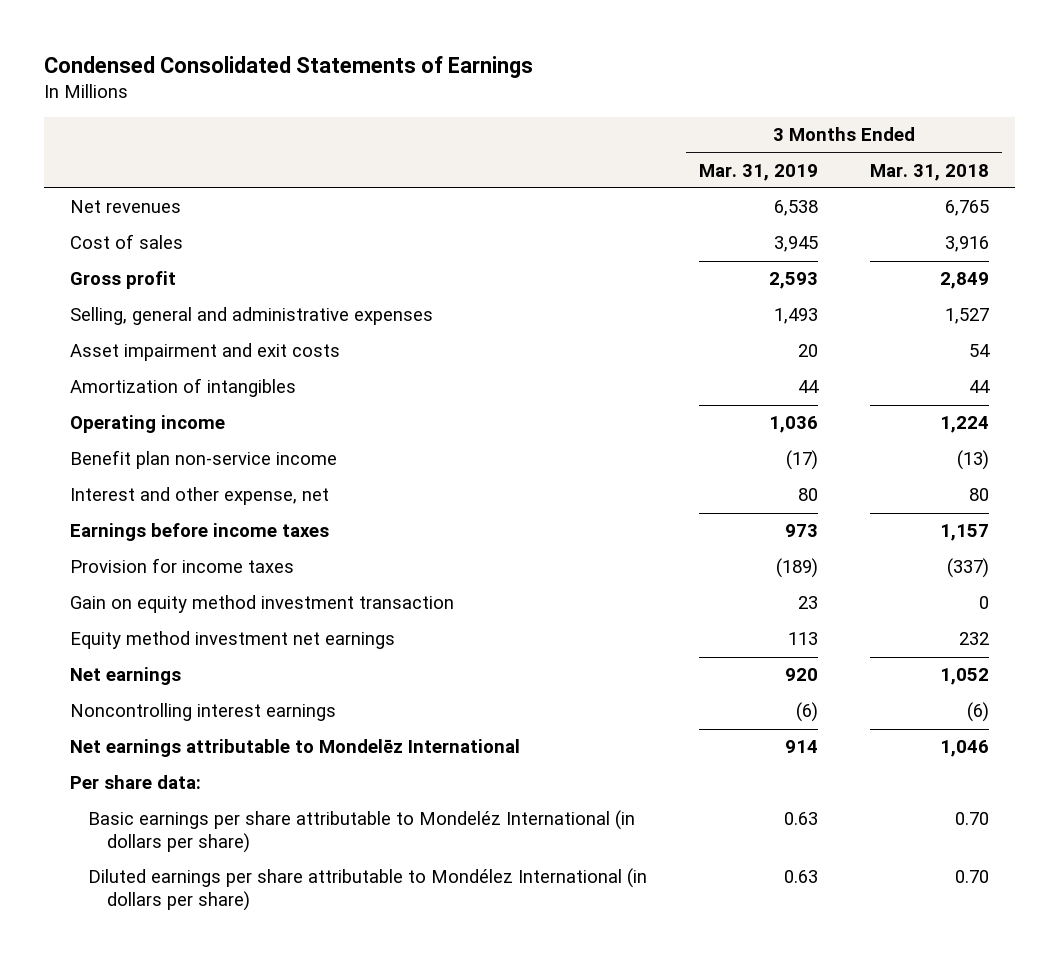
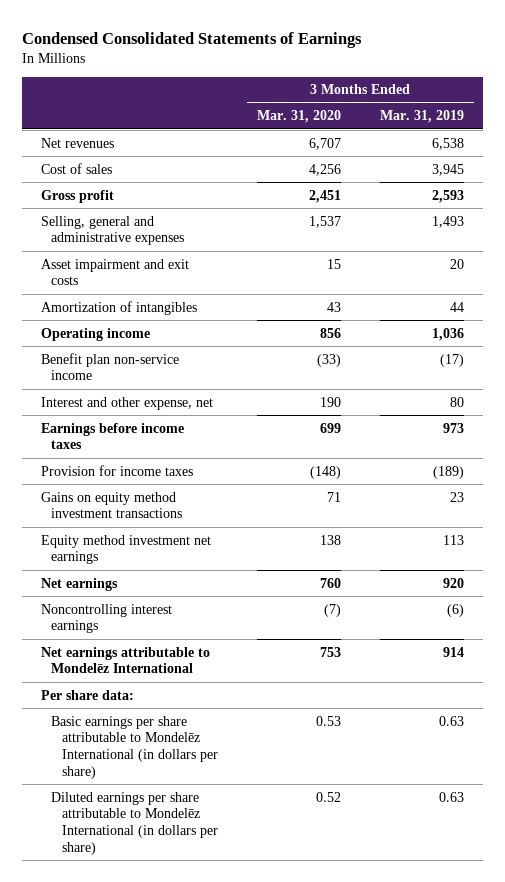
[870,163,990,181] Mar. 31, 2018 -> none
none -> [256,110,341,124] Mar. 31, 2020
[70,595,455,614] Gain on equity method investment transaction -> [41,491,183,519] Gains on equity method investment transactions
[88,810,636,854] Basic earnings per share attributable to Mondeléz International (in dollars per share) -> [51,715,218,779] Basic earnings per share attributable to Mondelēz International (in dollars per share)
[88,868,648,912] Diluted earnings per share attributable to Mondélez International (in dollars per share) -> [51,791,218,855] Diluted earnings per share attributable to Mondelēz International (in dollars per share)

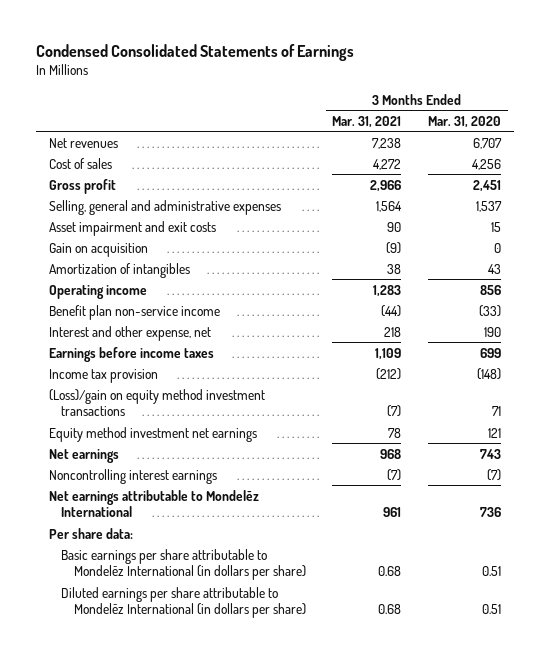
[379,110,464,124] Mar. 31, 2019 -> none
none -> [332,115,402,128] Mar. 31, 2021
none -> [48,242,148,257] Gain on acquisition
[41,464,194,476] Provision for income taxes -> [48,368,158,383] Income tax provision
[41,491,183,519] Gains on equity method investment transactions -> [48,388,265,417] (Loss)/gain on equity method investment transactions
[319,534,341,545] 138 -> [488,427,502,438] 121
[319,577,341,588] 760 -> [480,448,502,459] 743
[319,646,341,657] 753 -> [480,507,502,518] 736
[315,715,341,726] 0.53 -> [482,566,502,577] 0.51
[315,791,341,802] 0.52 -> [482,604,502,615] 0.51

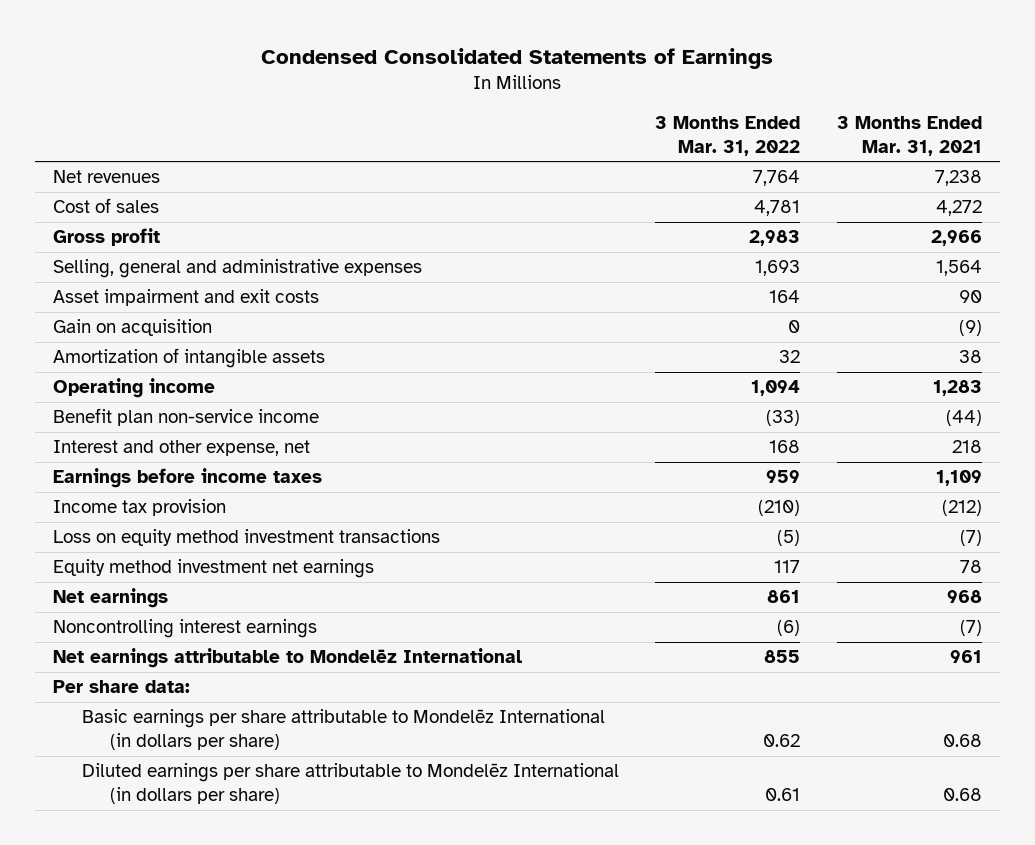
[428,115,502,128] Mar. 31, 2020 -> none
none -> [655,116,801,156] 3 Months Ended Mar. 31, 2022
[48,262,190,278] Amortization of intangibles -> [52,348,325,369] Amortization of intangible assets
[48,388,265,417] (Loss)/gain on equity method investment transactions -> [52,529,440,547] Loss on equity method investment transactions

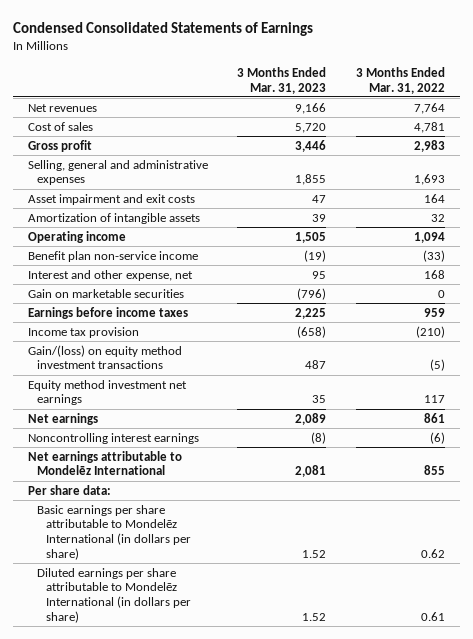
[836,116,982,156] 3 Months Ended Mar. 31, 2021 -> none
none -> [237,66,327,94] 3 Months Ended Mar. 31, 2023
[52,319,212,337] Gain on acquisition -> none
none -> [27,288,184,298] Gain on marketable securities
[52,529,440,547] Loss on equity method investment transactions -> [27,344,182,370] Gain/(loss) on equity method investment transactions

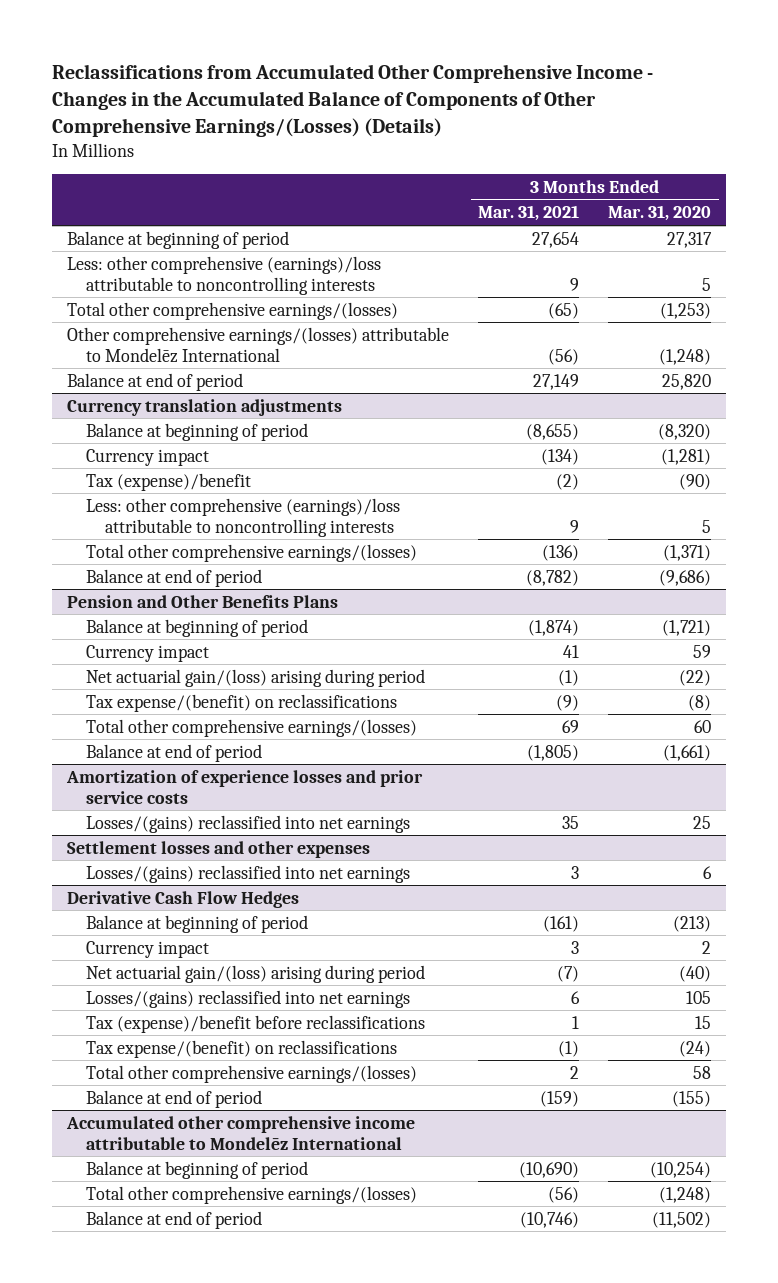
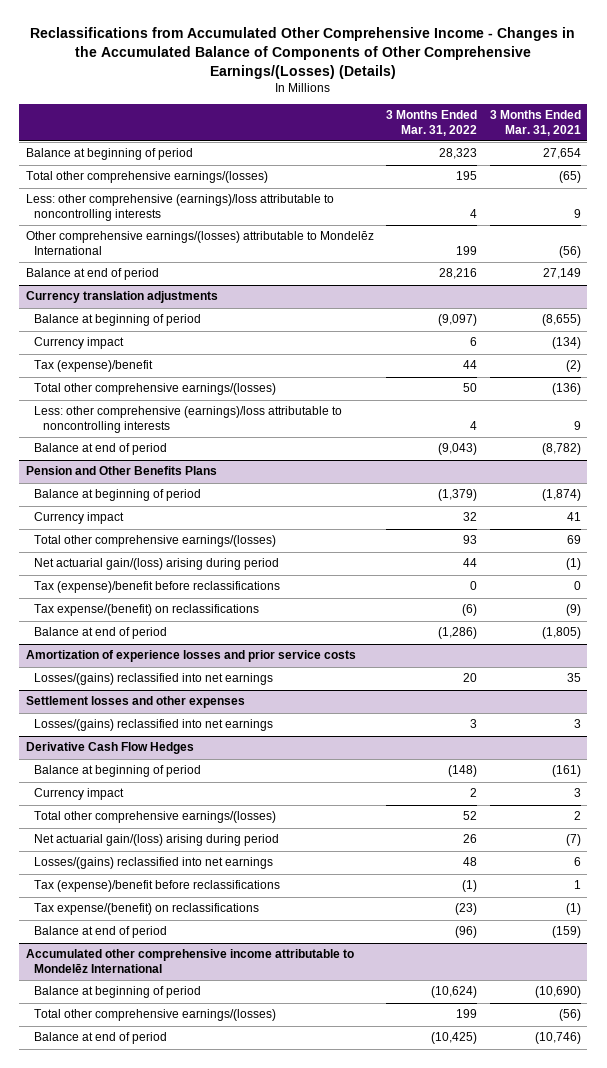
[608,205,712,222] Mar. 31, 2020 -> none
none -> [386,110,478,136] 3 Months Ended Mar. 31, 2022
[66,255,381,295] Less: other comprehensive (earnings)/loss attributable to noncontrolling interests -> [25,194,334,221] Less: other comprehensive (earnings)/loss attributable to noncontrolling interests
[86,497,401,537] Less: other comprehensive (earnings)/loss attributable to noncontrolling interests -> [34,406,343,433] Less: other comprehensive (earnings)/loss attributable to noncontrolling interests
[86,718,418,737] Total other comprehensive earnings/(losses) -> [34,535,277,548] Total other comprehensive earnings/(losses)
none -> [34,581,281,594] Tax (expense)/benefit before reclassifications
[86,1064,418,1083] Total other comprehensive earnings/(losses) -> [34,811,277,824] Total other comprehensive earnings/(losses)

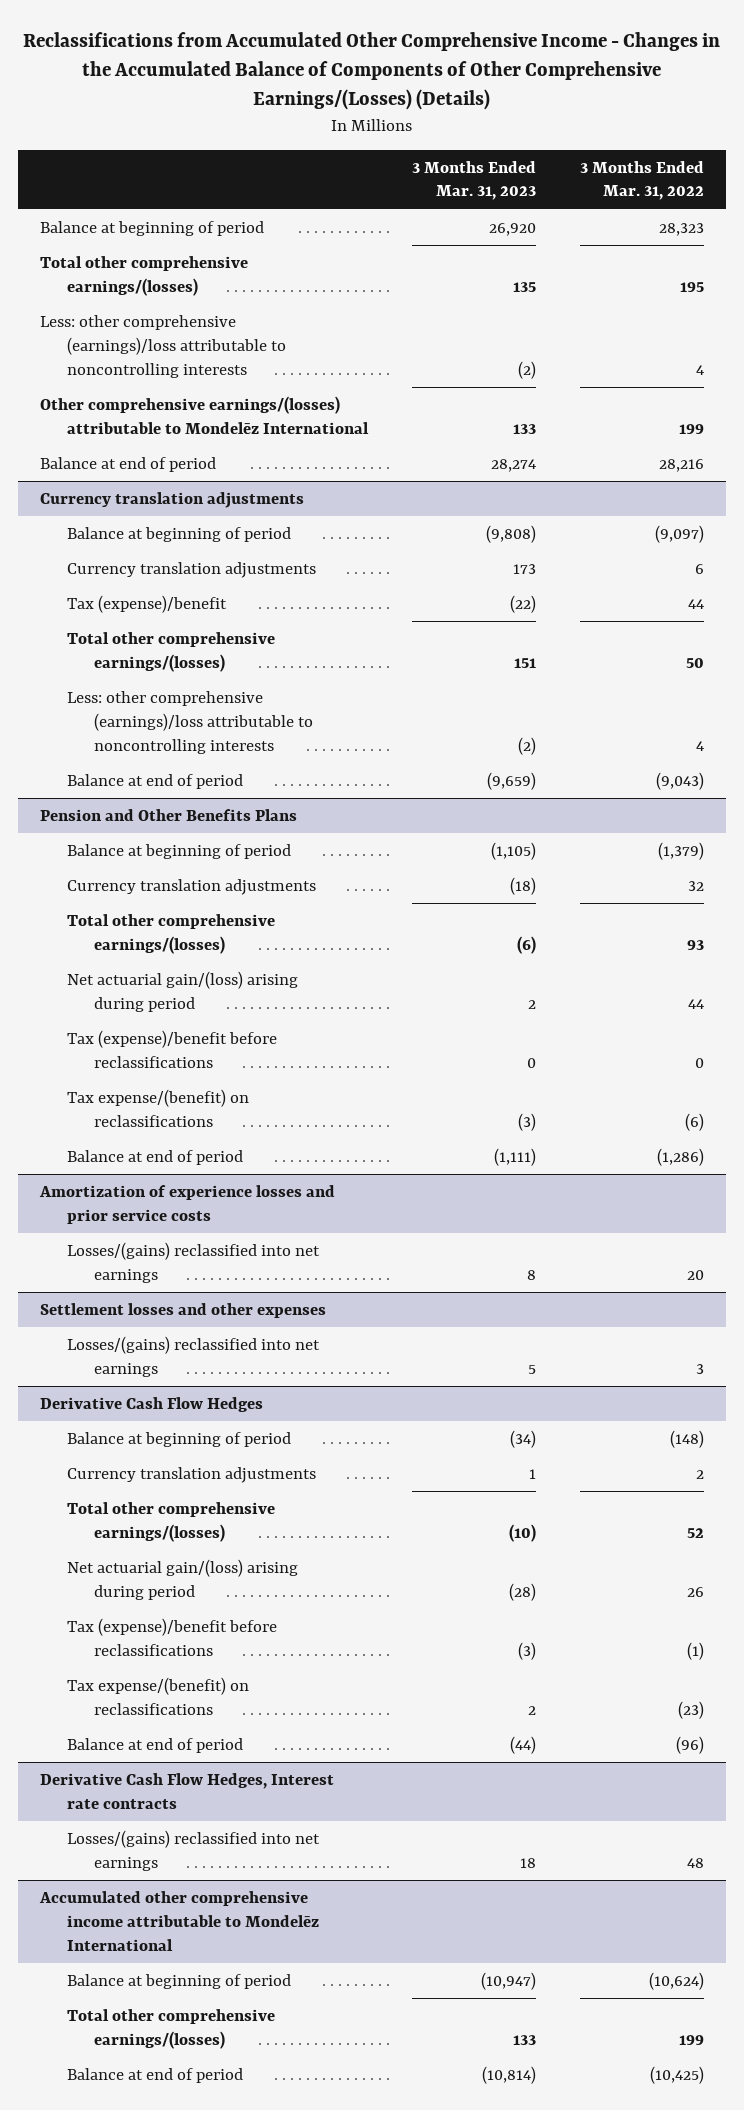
[489,110,581,136] 3 Months Ended Mar. 31, 2021 -> none
none -> [412,160,537,201] 3 Months Ended Mar. 31, 2023
[34,337,125,350] Currency impact -> [67,562,317,579] Currency translation adjustments
[34,512,125,525] Currency impact -> [67,879,317,896] Currency translation adjustments
[34,788,125,801] Currency impact -> [67,1467,317,1484] Currency translation adjustments
[34,857,274,870] Losses/(gains) reclassified into net earnings -> none
none -> [40,1773,335,1809] Derivative Cash Flow Hedges, Interest rate contracts
none -> [67,1830,321,1871] Losses/(gains) reclassified into net earnings

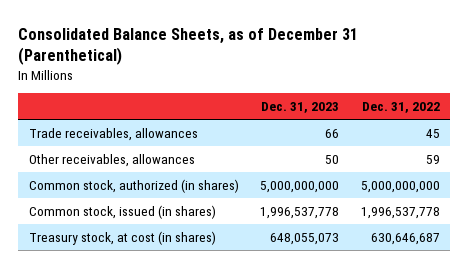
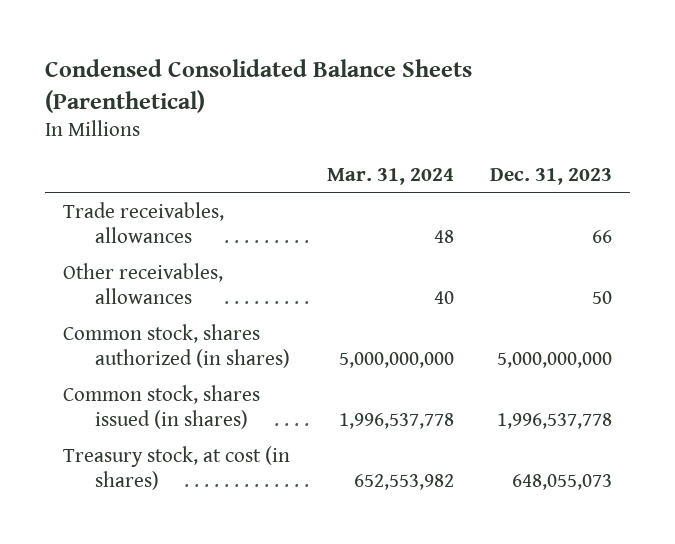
[18,27,359,65] Consolidated Balance Sheets, as of December 31 (Parenthetical) -> [45,58,473,113] Condensed Consolidated Balance Sheets (Parenthetical)
[361,102,440,114] Dec. 31, 2022 -> none
none -> [326,167,454,185] Mar. 31, 2024
[28,178,239,193] Common stock, authorized (in shares) -> [63,324,290,368] Common stock, shares authorized (in shares)
[28,204,216,219] Common stock, issued (in shares) -> [63,385,261,429] Common stock, shares issued (in shares)

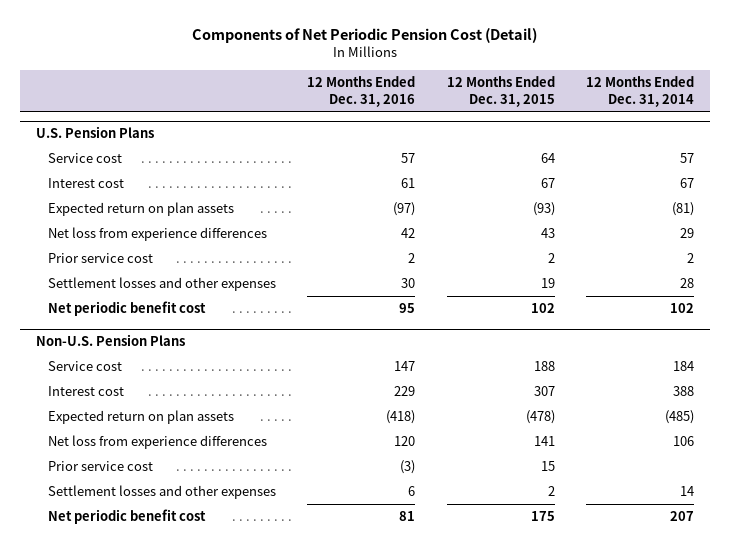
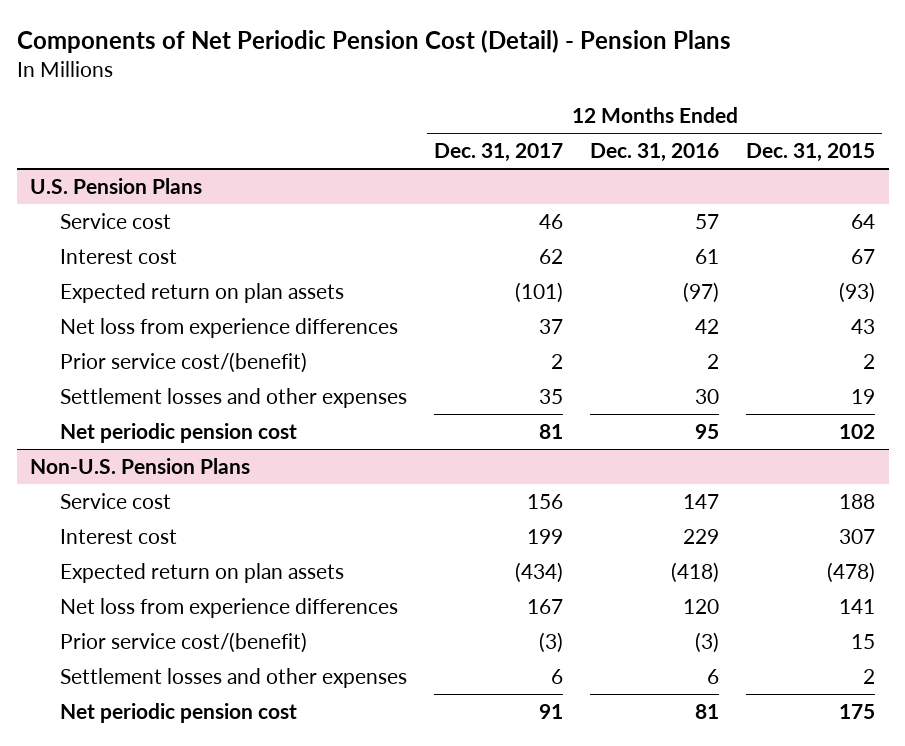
[192,28,538,44] Components of Net Periodic Pension Cost (Detail) -> [16,30,731,54] Components of Net Periodic Pension Cost (Detail) - Pension Plans
[586,76,695,107] 12 Months Ended Dec. 31, 2014 -> none
none -> [434,143,564,163] Dec. 31, 2017
[48,253,154,264] Prior service cost -> [60,352,308,374] Prior service cost/(benefit)
[48,301,207,317] Net periodic benefit cost -> [60,423,298,444] Net periodic pension cost
[48,461,154,472] Prior service cost -> [60,632,308,654] Prior service cost/(benefit)
[48,509,207,525] Net periodic benefit cost -> [60,703,298,724] Net periodic pension cost

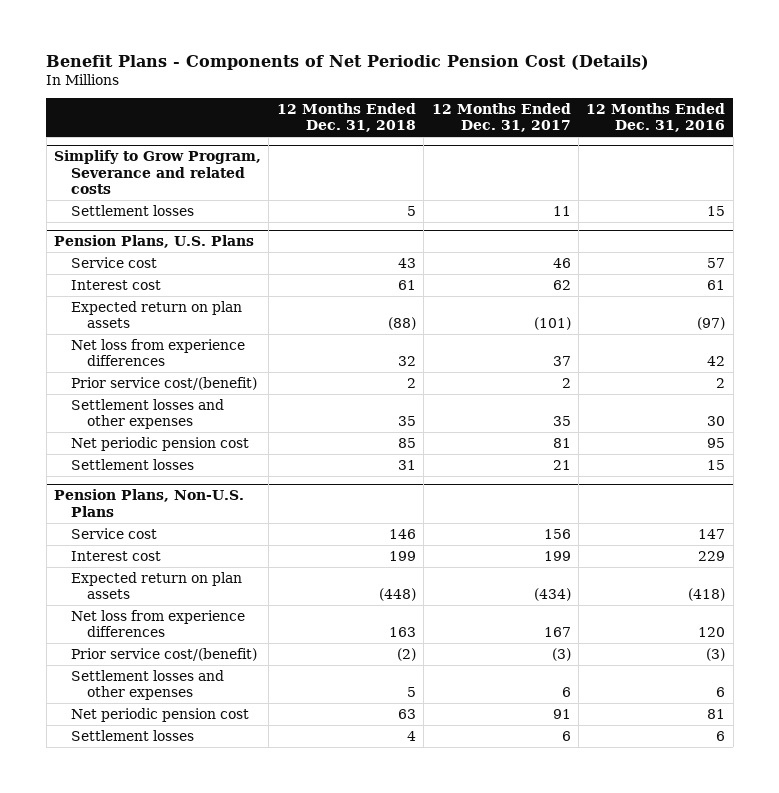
[16,30,731,54] Components of Net Periodic Pension Cost (Detail) - Pension Plans -> [46,54,650,70] Benefit Plans - Components of Net Periodic Pension Cost (Details)
[746,143,876,163] Dec. 31, 2015 -> none
none -> [276,102,416,133] 12 Months Ended Dec. 31, 2018
none -> [54,149,262,195] Simplify to Grow Program, Severance and related costs
none -> [70,204,194,216] Settlement losses
[30,178,203,195] U.S. Pension Plans -> [54,234,255,248] Pension Plans, U.S. Plans
none -> [70,458,194,470] Settlement losses
[30,458,251,475] Non-U.S. Pension Plans -> [54,488,245,517] Pension Plans, Non-U.S. Plans
none -> [70,729,194,741] Settlement losses

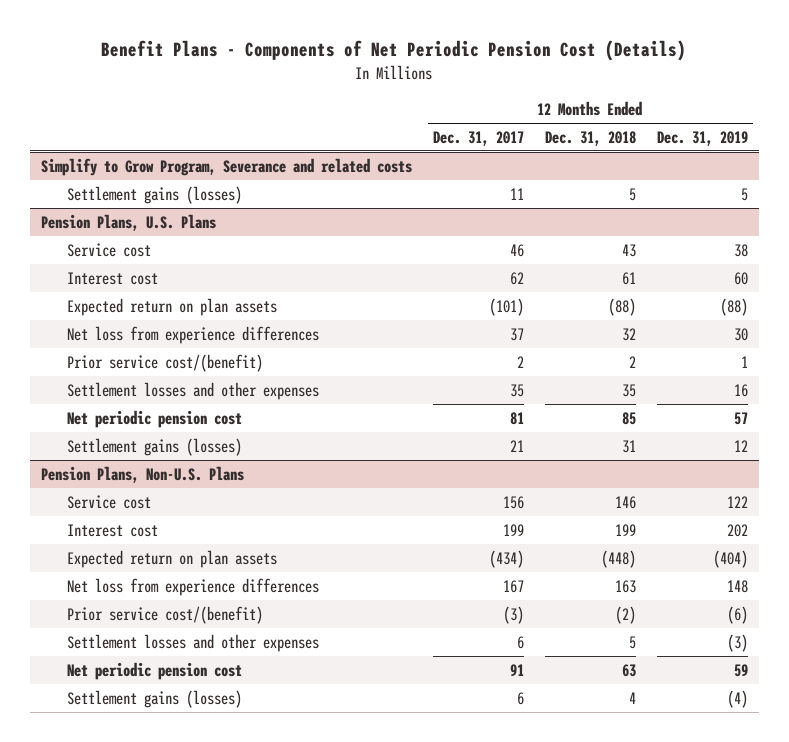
[586,102,726,133] 12 Months Ended Dec. 31, 2016 -> none
none -> [657,130,749,146] Dec. 31, 2019
[70,204,194,216] Settlement losses -> [67,185,243,204] Settlement gains (losses)
[70,458,194,470] Settlement losses -> [67,437,243,456] Settlement gains (losses)
[70,729,194,741] Settlement losses -> [67,689,243,708] Settlement gains (losses)

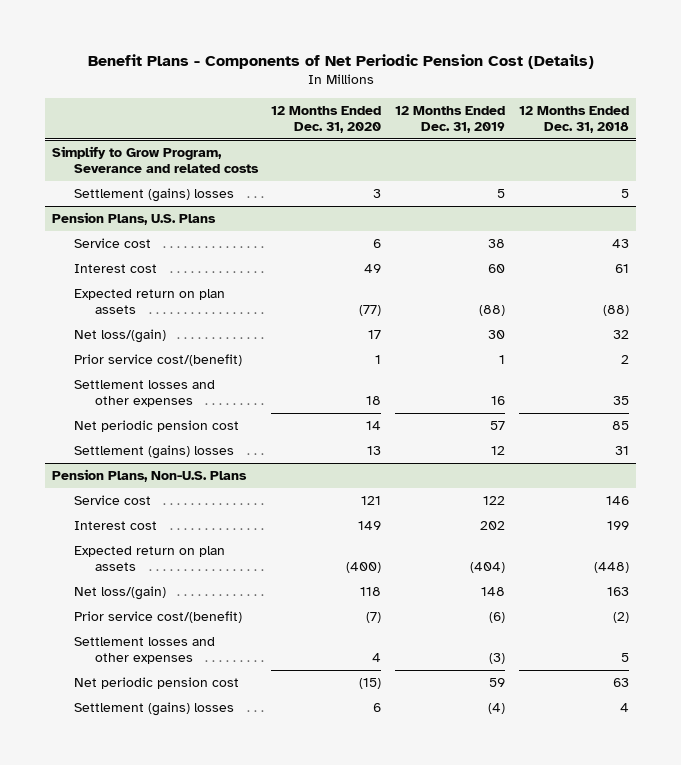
[432,130,524,146] Dec. 31, 2017 -> none
none -> [271,105,382,133] 12 Months Ended Dec. 31, 2020
[67,185,243,204] Settlement gains (losses) -> [73,188,234,203] Settlement (gains) losses
[67,325,320,344] Net loss from experience differences -> [73,329,166,344] Net loss/(gain)
[67,437,243,456] Settlement gains (losses) -> [73,445,234,460] Settlement (gains) losses
[67,577,320,596] Net loss from experience differences -> [73,586,166,601] Net loss/(gain)
[67,689,243,708] Settlement gains (losses) -> [73,702,234,717] Settlement (gains) losses

